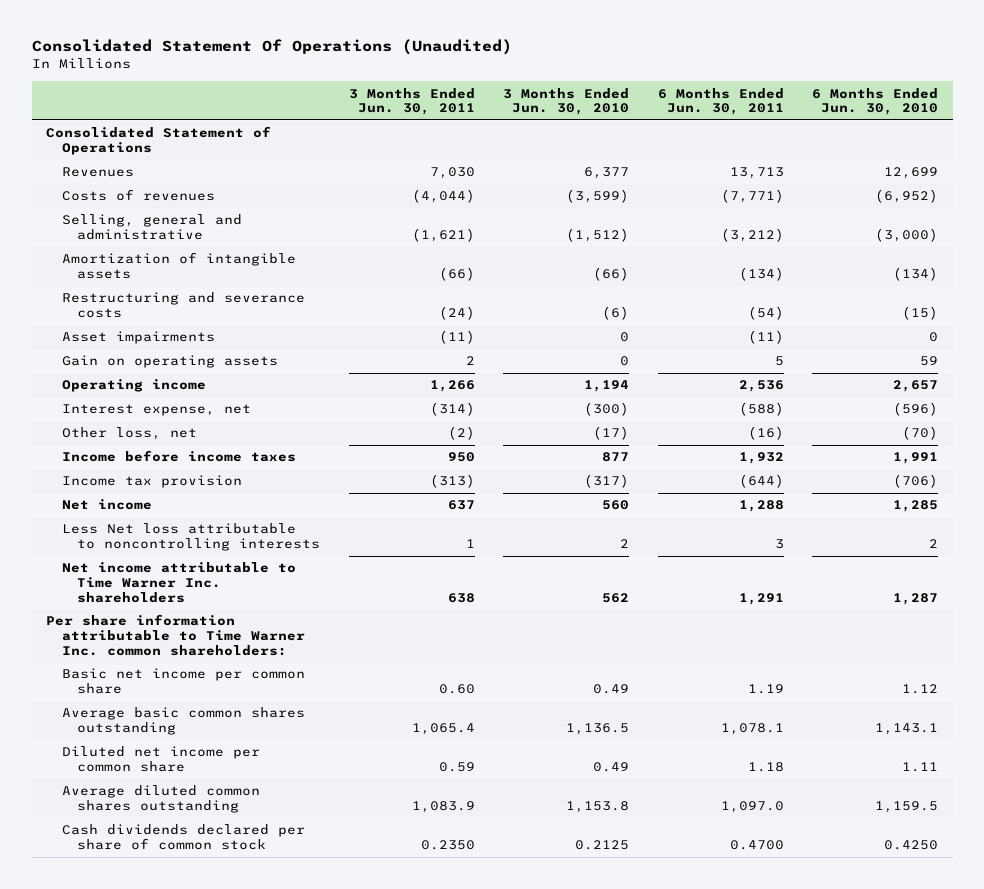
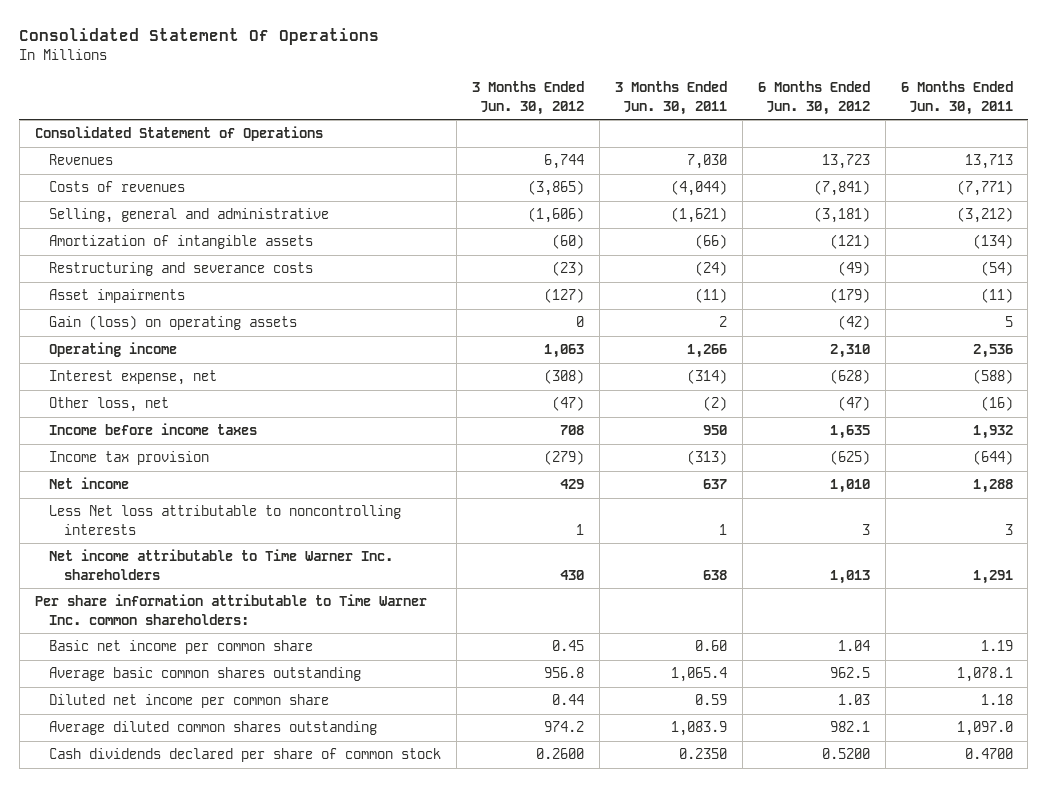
[31,39,512,56] Consolidated Statement Of Operations (Unaudited) -> [19,28,380,46] Consolidated Statement Of Operations
[503,87,630,116] 3 Months Ended Jun. 30, 2010 -> none
[812,87,939,116] 6 Months Ended Jun. 30, 2010 -> none
none -> [472,81,585,115] 3 Months Ended Jun. 30, 2012
none -> [757,81,870,115] 6 Months Ended Jun. 30, 2012
[61,355,278,369] Gain on operating assets -> [49,315,298,331] Gain (loss) on operating assets

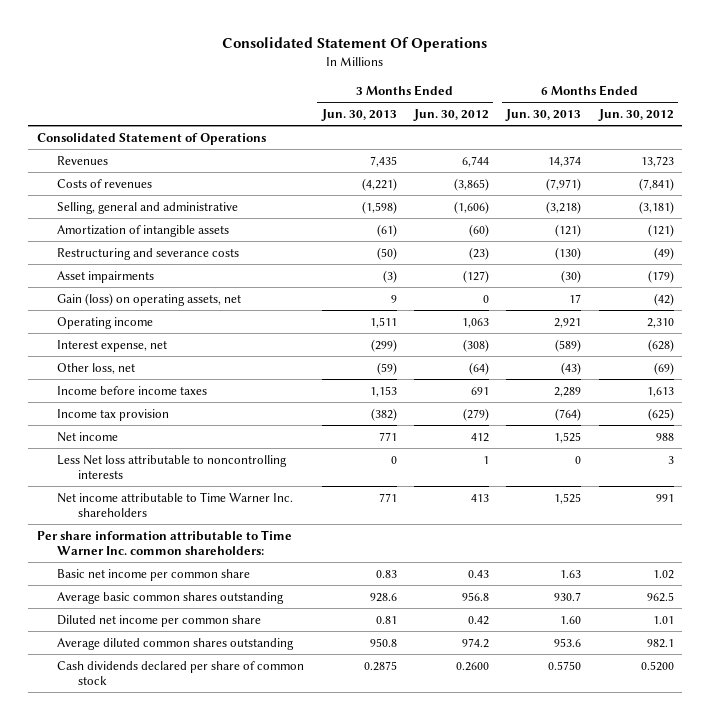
[614,81,727,115] 3 Months Ended Jun. 30, 2011 -> none
[900,81,1013,115] 6 Months Ended Jun. 30, 2011 -> none
none -> [320,108,397,121] Jun. 30, 2013
none -> [505,108,582,121] Jun. 30, 2013
[49,315,298,331] Gain (loss) on operating assets -> [57,292,242,306] Gain (loss) on operating assets, net
[552,396,585,412] (47) -> [468,361,489,375] (64)
[837,396,870,412] (47) -> [653,361,674,375] (69)
[560,425,585,436] 708 -> [470,386,489,395] 691
[829,425,870,440] 1,635 -> [646,386,674,397] 1,613
[560,479,585,490] 429 -> [470,432,489,442] 412
[829,479,870,494] 1,010 -> [655,432,674,441] 988
[560,569,585,580] 430 -> [470,493,489,502] 413
[829,569,870,584] 1,013 -> [655,493,674,502] 991
[552,640,585,652] 0.45 -> [467,569,489,578] 0.43
[837,640,870,652] 1.04 -> [652,569,674,579] 1.02
[552,694,585,706] 0.44 -> [467,615,489,625] 0.42
[837,694,870,706] 1.03 -> [652,615,674,624] 1.01

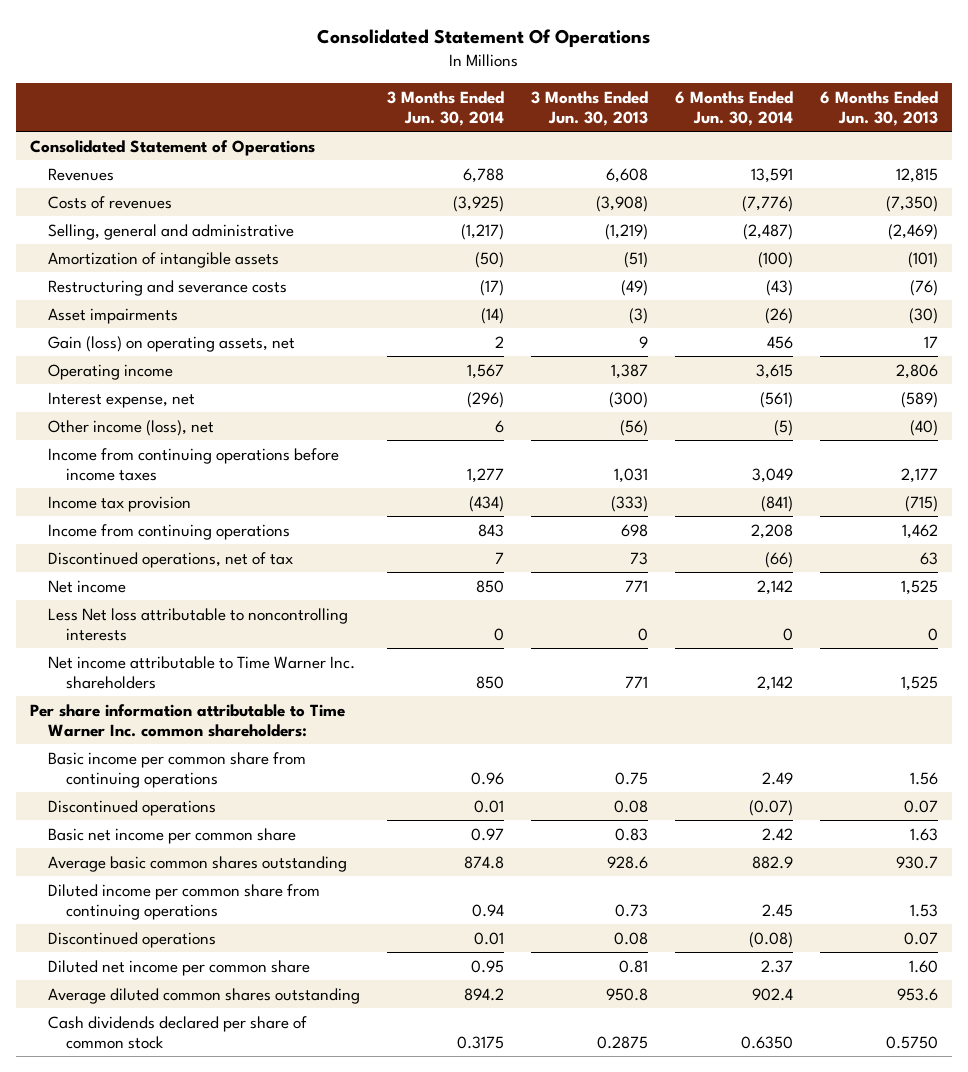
[412,108,489,121] Jun. 30, 2012 -> none
[597,108,674,121] Jun. 30, 2012 -> none
none -> [386,90,504,126] 3 Months Ended Jun. 30, 2014
none -> [675,90,794,126] 6 Months Ended Jun. 30, 2014
[369,155,397,167] 7,435 -> [605,167,648,183] 6,608
[548,155,582,167] 14,374 -> [896,167,939,183] 12,815
[361,177,397,191] (4,221) -> [595,195,648,212] (3,908)
[546,177,582,191] (7,971) -> [886,195,939,212] (7,350)
[361,200,397,214] (1,598) -> [604,223,648,240] (1,219)
[546,200,582,214] (3,218) -> [888,223,939,240] (2,469)
[376,223,397,237] (61) -> [623,251,648,268] (51)
[555,223,582,237] (121) -> [908,251,939,268] (101)
[376,246,397,260] (50) -> [620,279,648,296] (49)
[555,246,582,260] (130) -> [910,279,939,296] (76)
[369,316,397,328] 1,511 -> [610,363,648,379] 1,387
[554,317,582,328] 2,921 -> [896,363,939,379] 2,806
[370,338,397,352] (299) -> [608,391,648,408] (300)
[57,362,136,374] Other loss, net -> [47,419,214,436] Other income (loss), net
[376,361,397,375] (59) -> [619,419,648,436] (56)
[561,361,582,375] (43) -> [910,419,939,436] (40)
[57,385,208,395] Income before income taxes -> [47,447,339,481] Income from continuing operations before income taxes
[369,385,397,397] 1,153 -> [613,467,648,483] 1,031
[554,386,582,397] 2,289 -> [901,467,939,483] 2,177
[370,407,397,421] (382) -> [610,495,648,512] (333)
[555,407,582,421] (764) -> [905,495,939,512] (715)
none -> [47,523,290,540] Income from continuing operations
none -> [47,551,293,568] Discontinued operations, net of tax
none -> [47,751,306,788] Basic income per common share from continuing operations
none -> [47,799,216,816] Discontinued operations
none -> [47,883,320,920] Diluted income per common share from continuing operations
none -> [47,931,216,948] Discontinued operations

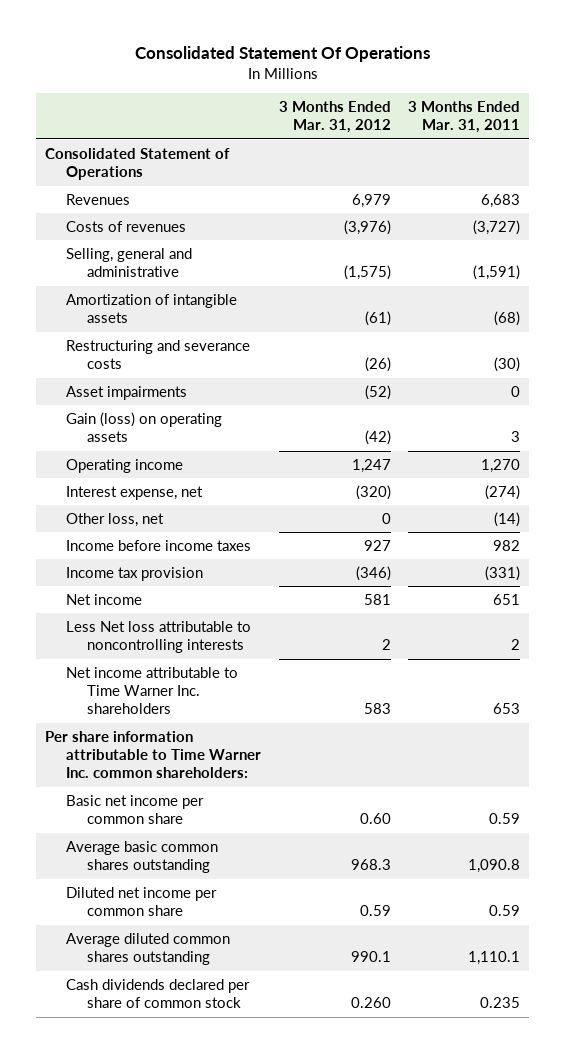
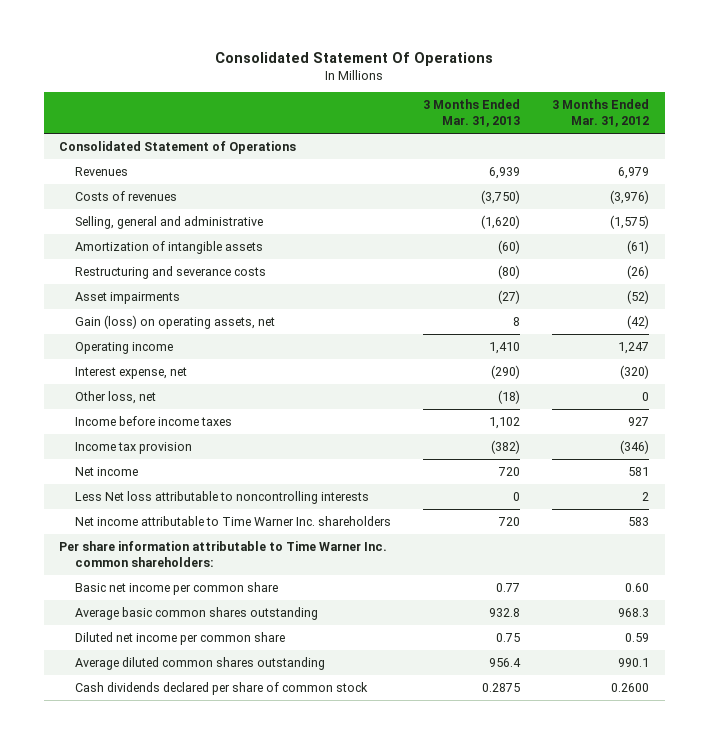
[408,101,521,134] 3 Months Ended Mar. 31, 2011 -> none
none -> [422,99,520,128] 3 Months Ended Mar. 31, 2013
[65,411,222,443] Gain (loss) on operating assets -> [75,315,276,330] Gain (loss) on operating assets, net
[350,997,391,1009] 0.260 -> [610,683,649,693] 0.2600

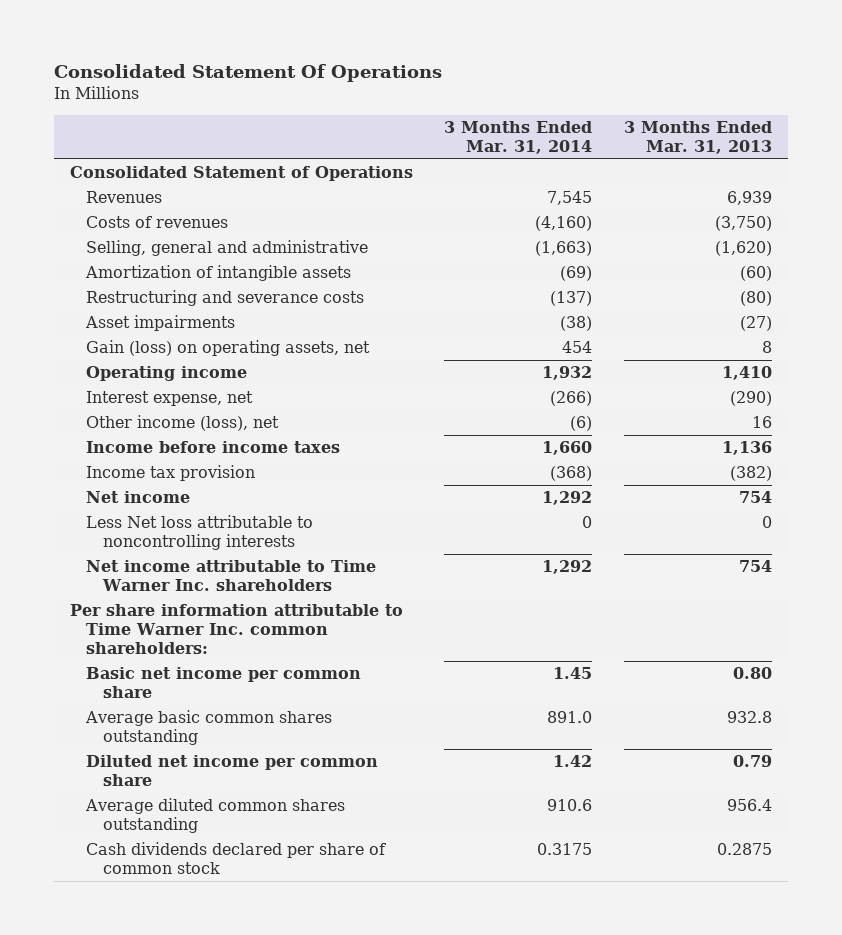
[551,99,649,128] 3 Months Ended Mar. 31, 2012 -> none
none -> [444,121,593,154] 3 Months Ended Mar. 31, 2014
[75,391,157,405] Other loss, net -> [86,415,280,432] Other income (loss), net
[497,390,520,405] (18) -> [752,416,773,429] 16
[488,417,520,430] 1,102 -> [722,441,773,456] 1,136
[497,467,520,477] 720 -> [739,491,773,504] 754
[497,517,520,527] 720 -> [739,560,773,573] 754
[495,583,520,593] 0.77 -> [733,667,773,680] 0.80
[495,633,520,643] 0.75 -> [733,755,773,768] 0.79

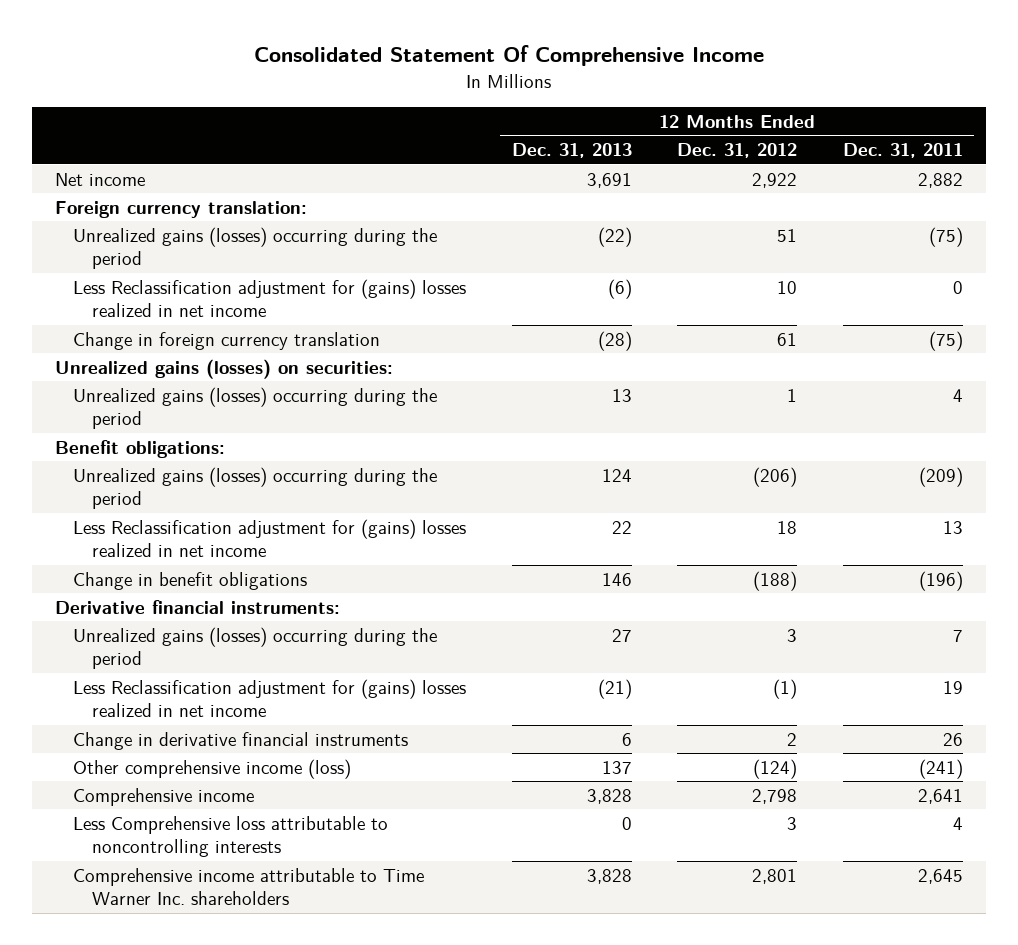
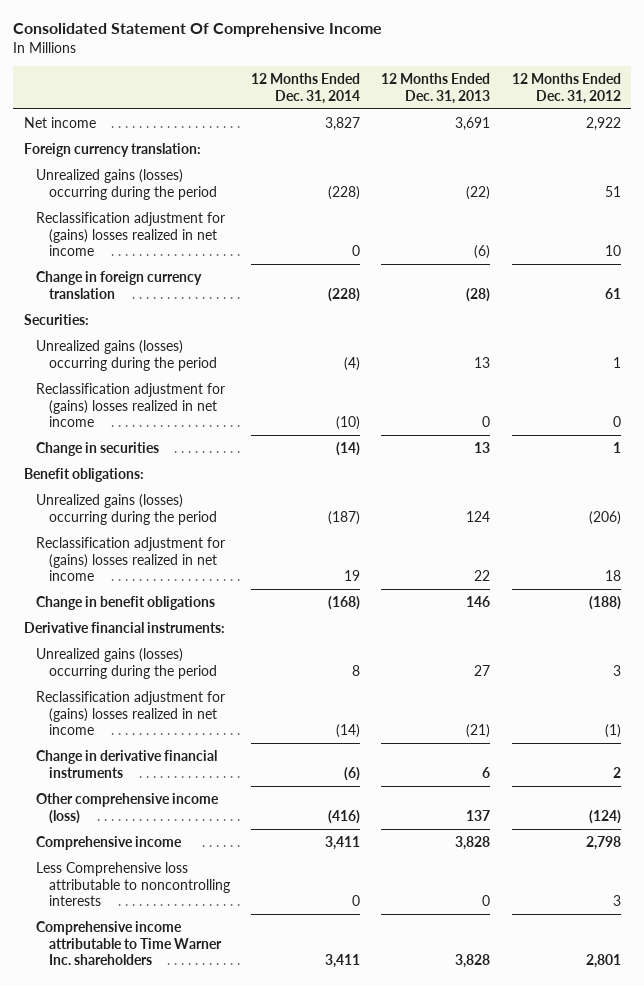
[842,143,963,159] Dec. 31, 2011 -> none
none -> [251,73,361,104] 12 Months Ended Dec. 31, 2014
[73,278,467,318] Less Reclassification adjustment for (gains) losses realized in net income -> [36,211,226,257] Reclassification adjustment for (gains) losses realized in net income
[54,358,393,379] Unrealized gains (losses) on securities: -> [23,313,89,325] Securities:
none -> [36,382,226,428] Reclassification adjustment for (gains) losses realized in net income
none -> [36,441,160,456] Change in securities
[73,518,467,558] Less Reclassification adjustment for (gains) losses realized in net income -> [36,536,226,582] Reclassification adjustment for (gains) losses realized in net income
[73,678,467,718] Less Reclassification adjustment for (gains) losses realized in net income -> [36,690,226,736] Reclassification adjustment for (gains) losses realized in net income

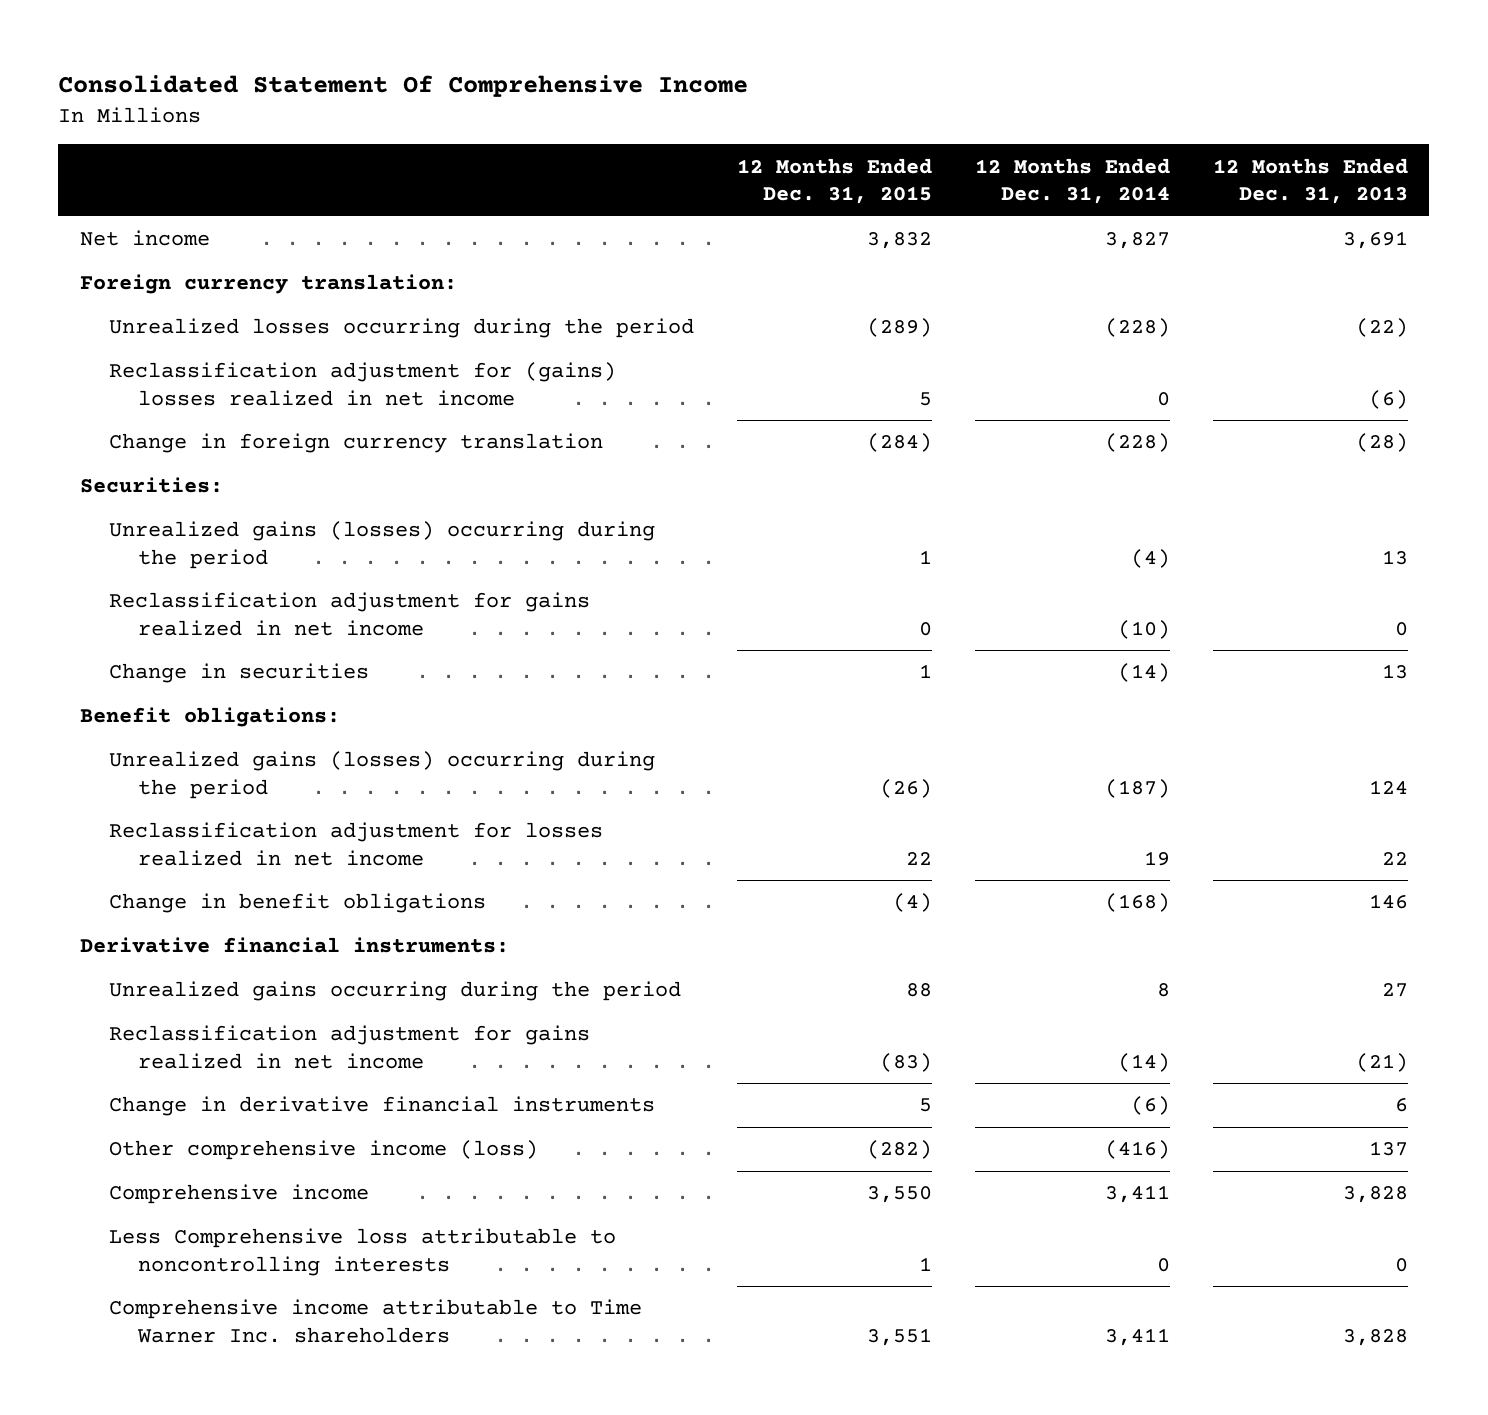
[511,73,621,104] 12 Months Ended Dec. 31, 2012 -> none
none -> [736,157,932,205] 12 Months Ended Dec. 31, 2015
[36,168,217,200] Unrealized gains (losses) occurring during the period -> [108,318,694,339] Unrealized losses occurring during the period
[36,382,226,428] Reclassification adjustment for (gains) losses realized in net income -> [108,592,590,636] Reclassification adjustment for gains realized in net income
[36,536,226,582] Reclassification adjustment for (gains) losses realized in net income -> [108,822,603,866] Reclassification adjustment for losses realized in net income
[36,647,217,679] Unrealized gains (losses) occurring during the period -> [108,981,681,1002] Unrealized gains occurring during the period
[36,690,226,736] Reclassification adjustment for (gains) losses realized in net income -> [108,1025,590,1069] Reclassification adjustment for gains realized in net income

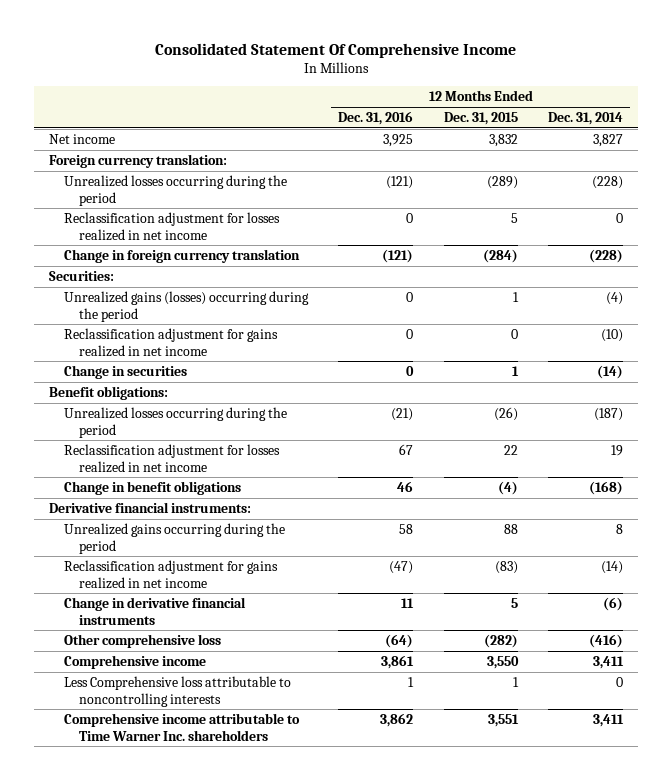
[1212,157,1408,205] 12 Months Ended Dec. 31, 2013 -> none
none -> [338,111,414,126] Dec. 31, 2016
[108,362,616,406] Reclassification adjustment for (gains) losses realized in net income -> [63,211,280,241] Reclassification adjustment for losses realized in net income
[108,751,655,799] Unrealized gains (losses) occurring during the period -> [63,406,287,438] Unrealized losses occurring during the period
[108,1140,538,1161] Other comprehensive income (loss) -> [63,633,221,648] Other comprehensive loss

